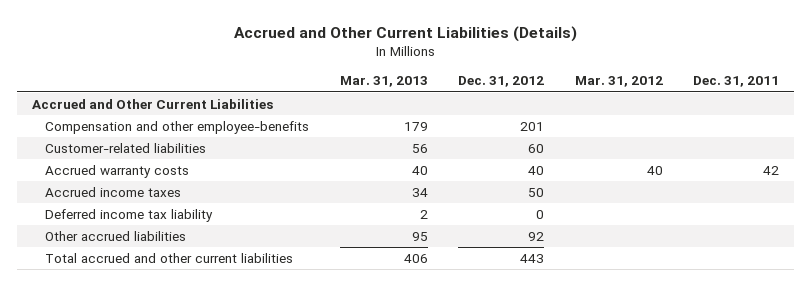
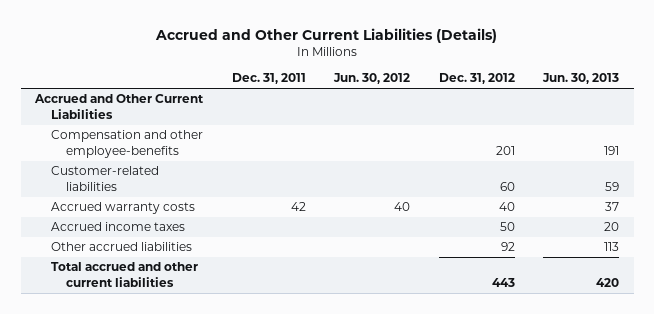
[339,76,428,88] Mar. 31, 2013 -> none
[574,76,663,88] Mar. 31, 2012 -> none
none -> [333,73,411,85] Jun. 30, 2012
none -> [542,73,620,85] Jun. 30, 2013
[45,208,214,222] Deferred income tax liability -> none

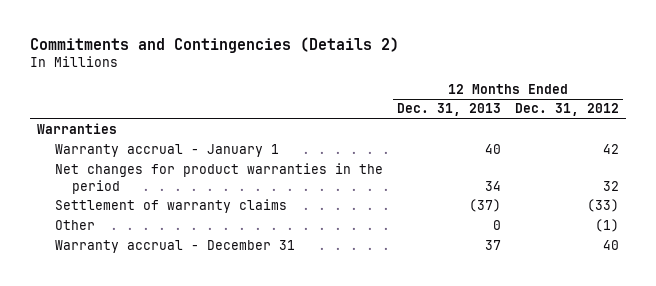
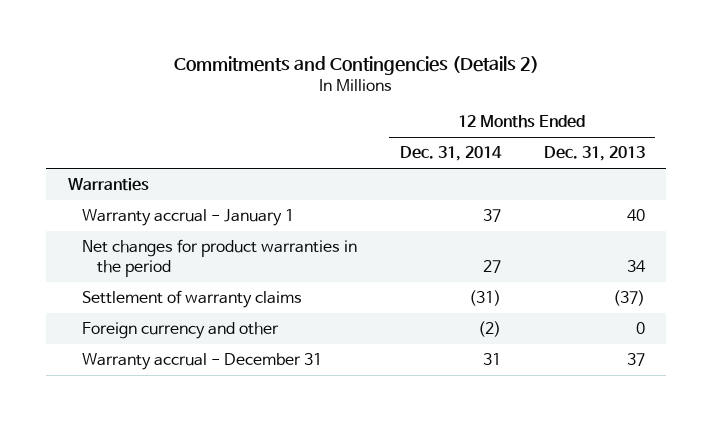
[515,103,620,117] Dec. 31, 2012 -> none
none -> [399,146,502,162] Dec. 31, 2014
[54,220,95,231] Other -> [82,322,280,340] Foreign currency and other

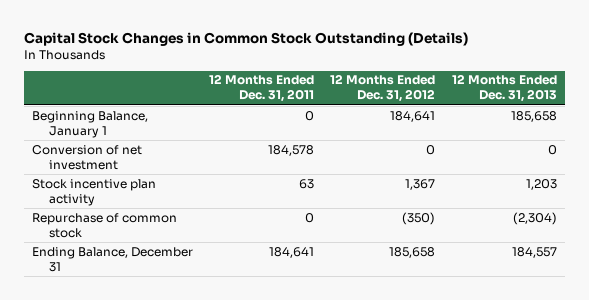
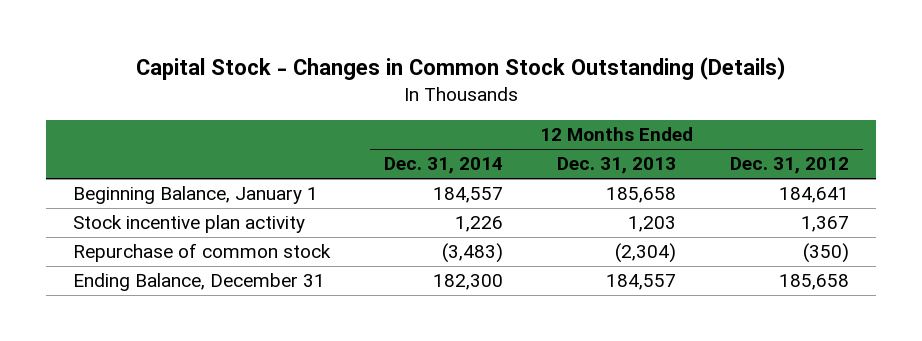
[24,31,469,46] Capital Stock Changes in Common Stock Outstanding (Details) -> [136,57,787,81] Capital Stock - Changes in Common Stock Outstanding (Details)
[209,74,315,103] 12 Months Ended Dec. 31, 2011 -> none
none -> [384,157,504,175] Dec. 31, 2014
[32,144,143,170] Conversion of net investment -> none

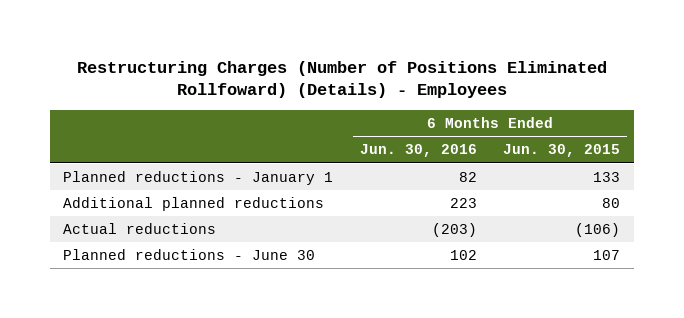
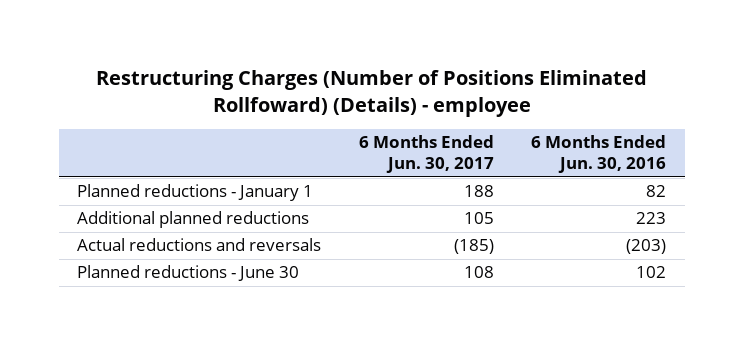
[76,60,607,99] Restructuring Charges (Number of Positions Eliminated Rollfoward) (Details) - Employees -> [95,70,647,117] Restructuring Charges (Number of Positions Eliminated Rollfoward) (Details) - employee
[503,144,621,158] Jun. 30, 2015 -> none
none -> [358,135,494,174] 6 Months Ended Jun. 30, 2017
[63,223,217,235] Actual reductions -> [77,238,322,252] Actual reductions and reversals

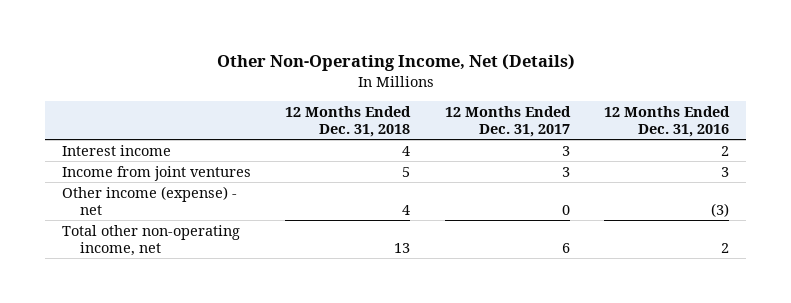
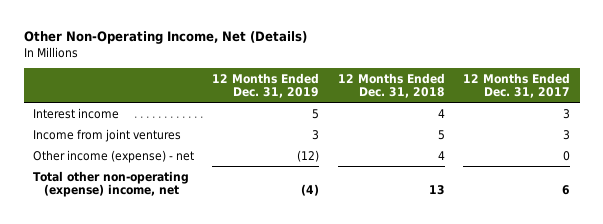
[603,105,730,137] 12 Months Ended Dec. 31, 2016 -> none
none -> [212,72,320,98] 12 Months Ended Dec. 31, 2019
[62,224,241,256] Total other non-operating income, net -> [32,170,189,197] Total other non-operating (expense) income, net

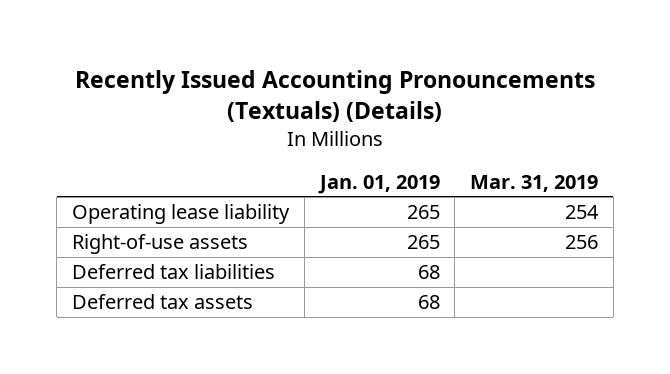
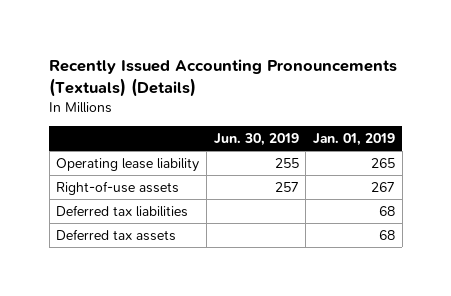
[470,174,599,192] Mar. 31, 2019 -> none
none -> [213,133,299,147] Jun. 30, 2019
[406,235,440,250] 265 -> [370,181,395,192] 267

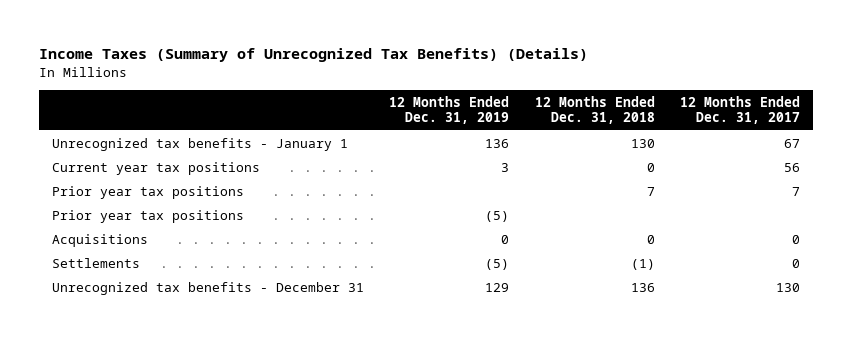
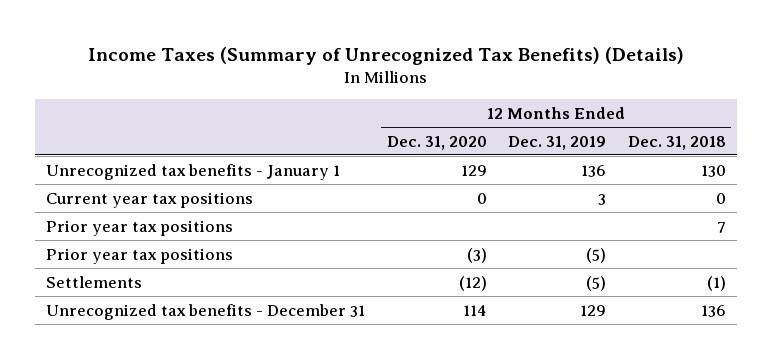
[679,95,800,125] 12 Months Ended Dec. 31, 2017 -> none
none -> [386,135,487,150] Dec. 31, 2020
[51,233,148,247] Acquisitions -> none

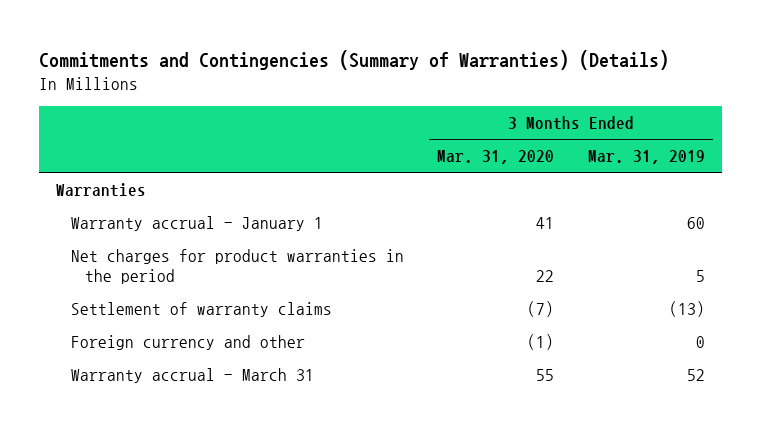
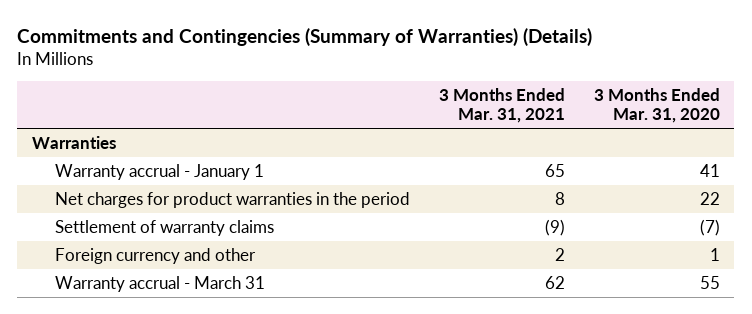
[587,150,705,165] Mar. 31, 2019 -> none
none -> [438,87,565,123] 3 Months Ended Mar. 31, 2021
[527,333,555,350] (1) -> [709,247,720,261] 1

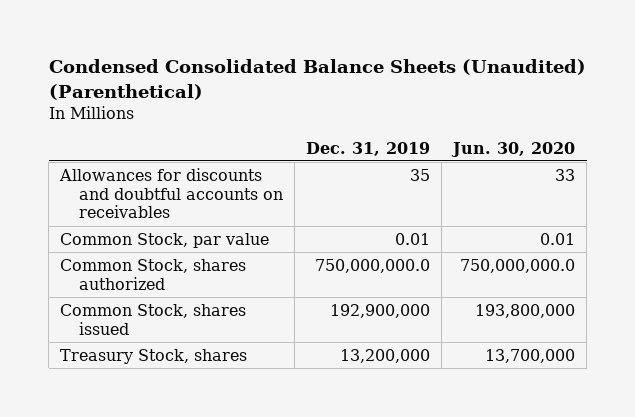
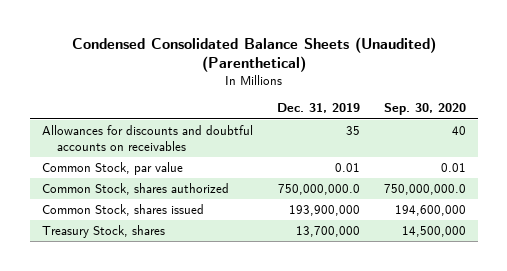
[451,141,576,157] Jun. 30, 2020 -> none
none -> [383,103,466,116] Sep. 30, 2020
[329,303,430,318] 192,900,000 -> [288,204,360,216] 193,900,000
[339,348,430,363] 13,200,000 -> [295,225,360,237] 13,700,000

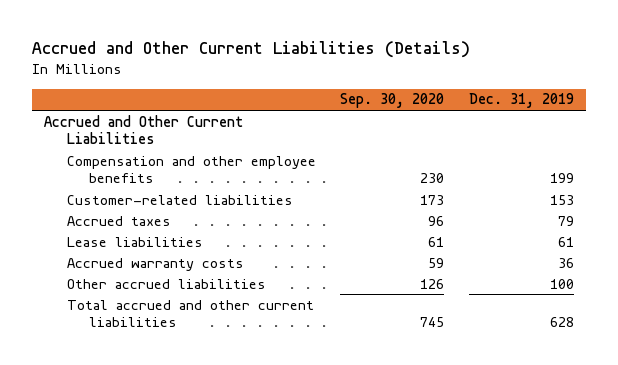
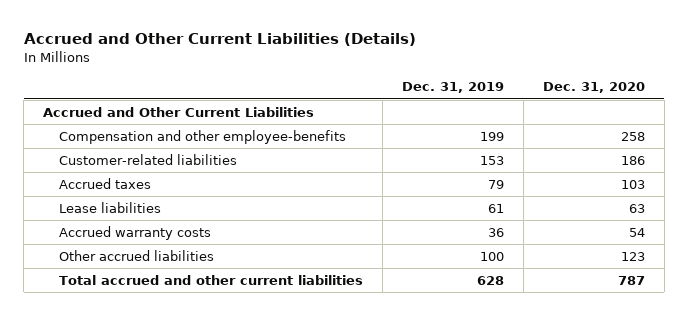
[340,93,445,109] Sep. 30, 2020 -> none
none -> [542,82,645,94] Dec. 31, 2020
[66,155,316,184] Compensation and other employee benefits -> [58,129,346,144] Compensation and other employee-benefits

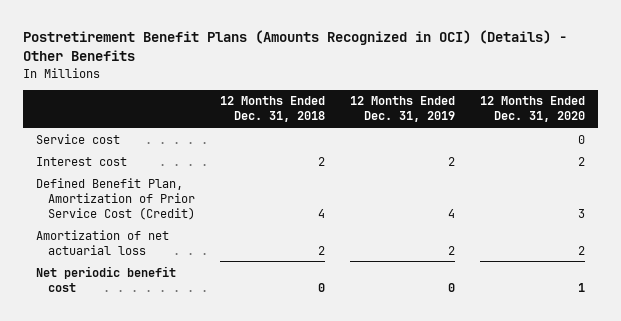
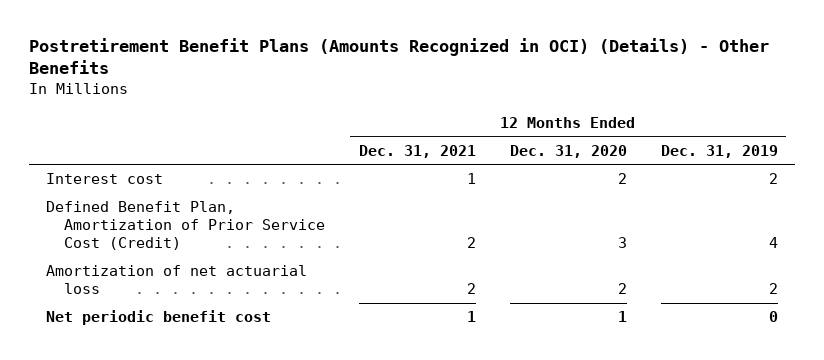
[220,96,326,123] 12 Months Ended Dec. 31, 2018 -> none
none -> [358,144,476,158] Dec. 31, 2021
[35,133,120,144] Service cost -> none

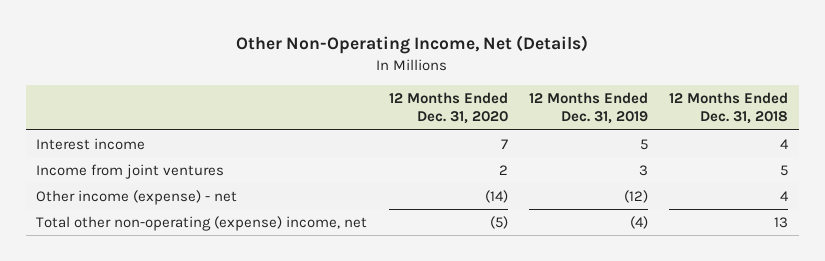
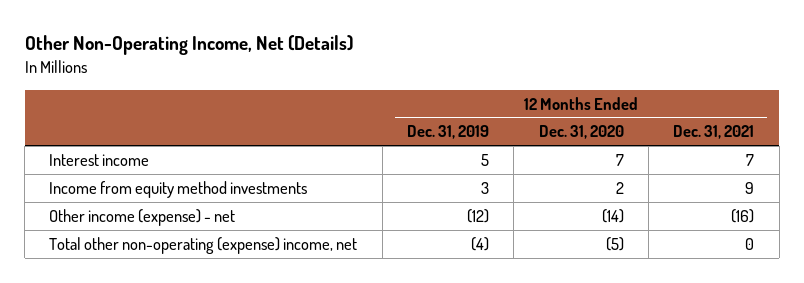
[669,91,789,125] 12 Months Ended Dec. 31, 2018 -> none
none -> [673,125,755,140] Dec. 31, 2021
[36,163,225,179] Income from joint ventures -> [49,180,308,198] Income from equity method investments

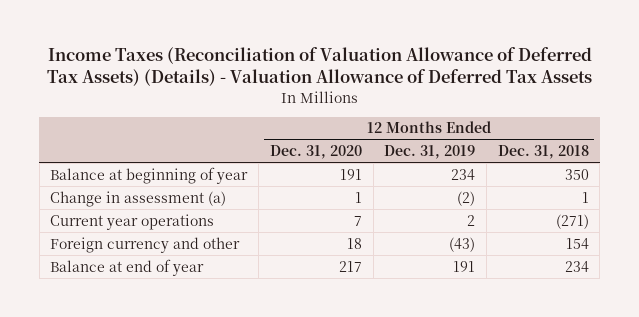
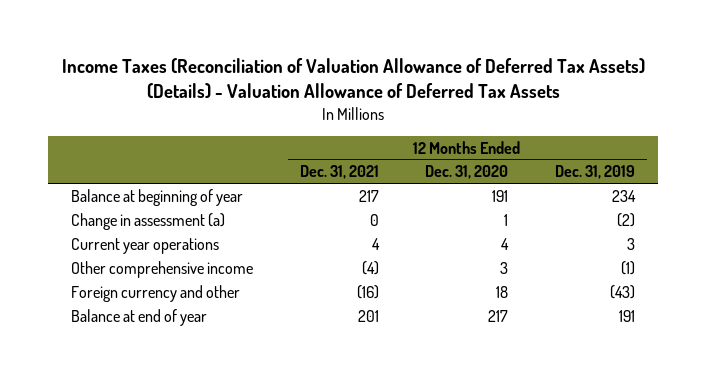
[497,145,589,160] Dec. 31, 2018 -> none
none -> [299,165,379,180] Dec. 31, 2021
[353,215,362,226] 7 -> [501,237,510,250] 4
[467,214,476,226] 2 -> [627,237,636,250] 3
none -> [71,260,254,278] Other comprehensive income

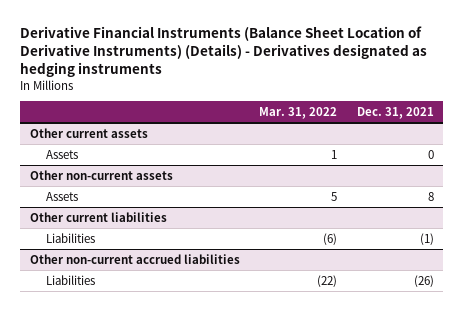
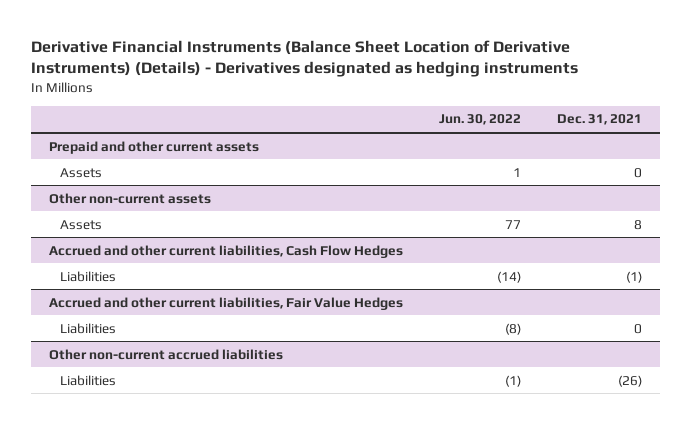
[259,107,338,120] Mar. 31, 2022 -> none
none -> [438,114,521,126] Jun. 30, 2022
[30,127,149,138] Other current assets -> [48,140,259,154] Prepaid and other current assets
[30,211,168,222] Other current liabilities -> none
none -> [48,244,403,258] Accrued and other current liabilities, Cash Flow Hedges
none -> [48,296,403,310] Accrued and other current liabilities, Fair Value Hedges
none -> [60,322,117,334] Liabilities

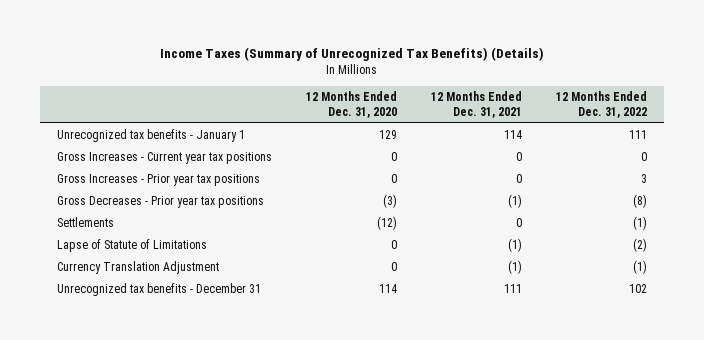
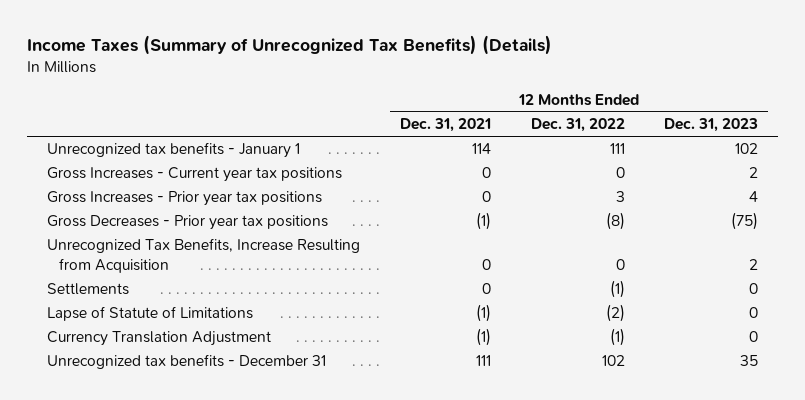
[305,91,397,118] 12 Months Ended Dec. 31, 2020 -> none
none -> [664,118,759,133] Dec. 31, 2023
none -> [47,238,361,273] Unrecognized Tax Benefits, Increase Resulting from Acquisition

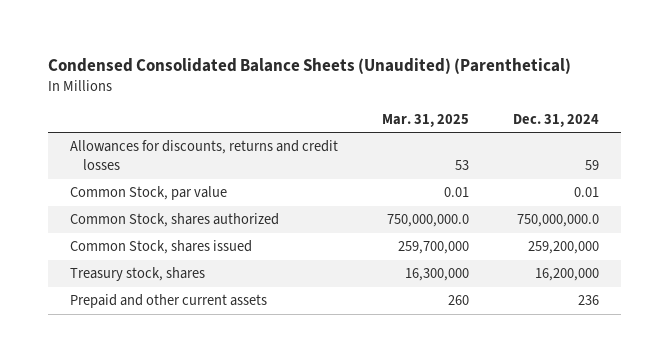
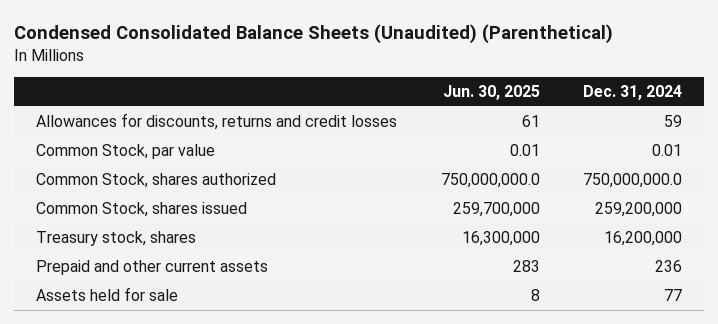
[382,113,470,127] Mar. 31, 2025 -> none
none -> [442,85,540,101] Jun. 30, 2025
none -> [36,287,179,302] Assets held for sale

